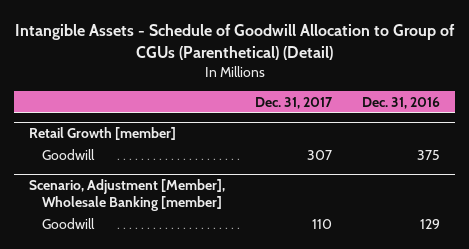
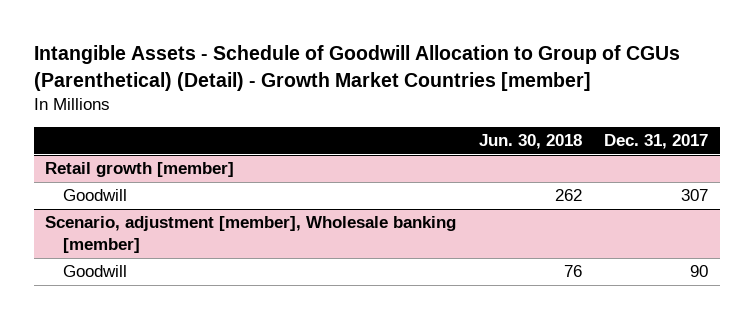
[14,23,455,60] Intangible Assets - Schedule of Goodwill Allocation to Group of CGUs (Parenthetical) (Detail) -> [33,45,680,91] Intangible Assets - Schedule of Goodwill Allocation to Group of CGUs (Parenthetical) (Detail) - Growth Market Countries [member]
[362,96,441,109] Dec. 31, 2016 -> none
none -> [478,134,582,150] Jun. 30, 2018
[29,127,177,141] Retail Growth [member] -> [45,162,235,178] Retail growth [member]
[29,179,226,212] Scenario, Adjustment [Member], Wholesale Banking [member] -> [45,216,457,254] Scenario, adjustment [member], Wholesale banking [member]
[312,218,333,229] 110 -> [690,265,709,278] 90

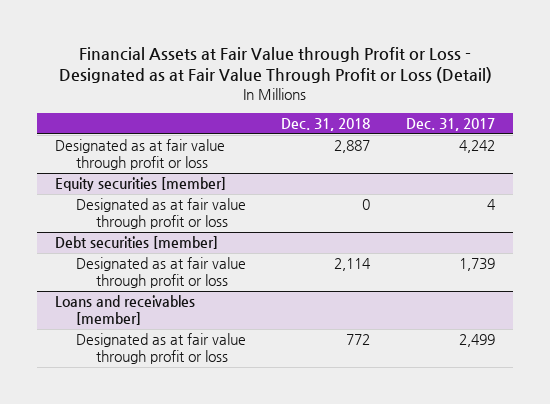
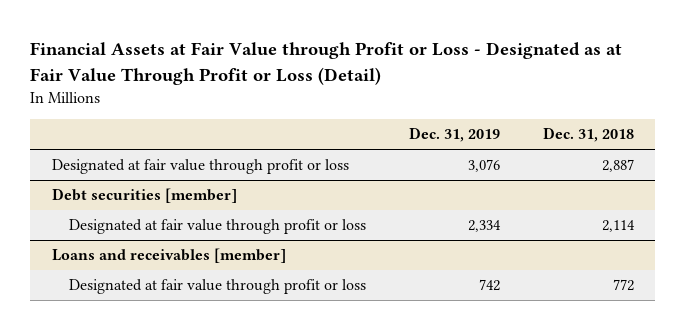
[406,118,496,132] Dec. 31, 2017 -> none
none -> [408,127,500,143] Dec. 31, 2019
[54,177,226,192] Equity securities [member] -> none
[75,198,246,230] Designated as at fair value through profit or loss -> none
[54,139,225,171] Designated as at fair value through profit or loss -> [51,159,349,175] Designated at fair value through profit or loss
[75,257,246,289] Designated as at fair value through profit or loss -> [69,219,367,235] Designated at fair value through profit or loss
[75,333,246,365] Designated as at fair value through profit or loss -> [69,279,367,295] Designated at fair value through profit or loss

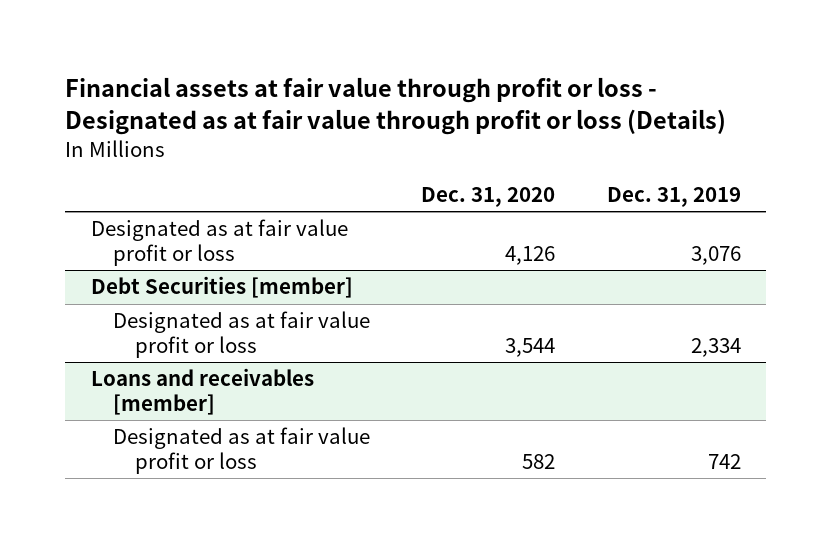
[30,42,623,85] Financial Assets at Fair Value through Profit or Loss - Designated as at Fair Value Through Profit or Loss (Detail) -> [65,77,727,135] Financial assets at fair value through profit or loss - Designated as at fair value through profit or loss (Details)
[542,127,634,143] Dec. 31, 2018 -> none
none -> [421,186,556,207] Dec. 31, 2020
[51,159,349,175] Designated at fair value through profit or loss -> [91,219,349,266] Designated as at fair value profit or loss
[51,188,237,204] Debt securities [member] -> [91,276,354,299] Debt Securities [member]
[69,219,367,235] Designated at fair value through profit or loss -> [112,311,370,358] Designated as at fair value profit or loss
[69,279,367,295] Designated at fair value through profit or loss -> [112,427,370,474] Designated as at fair value profit or loss

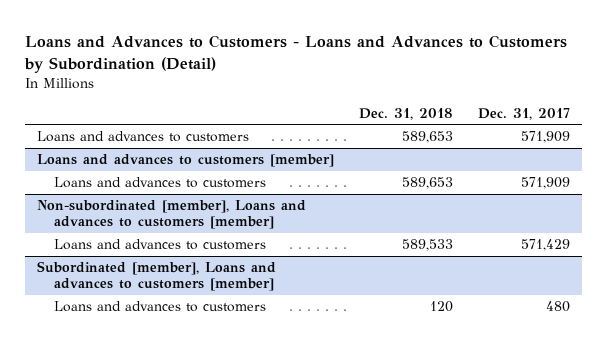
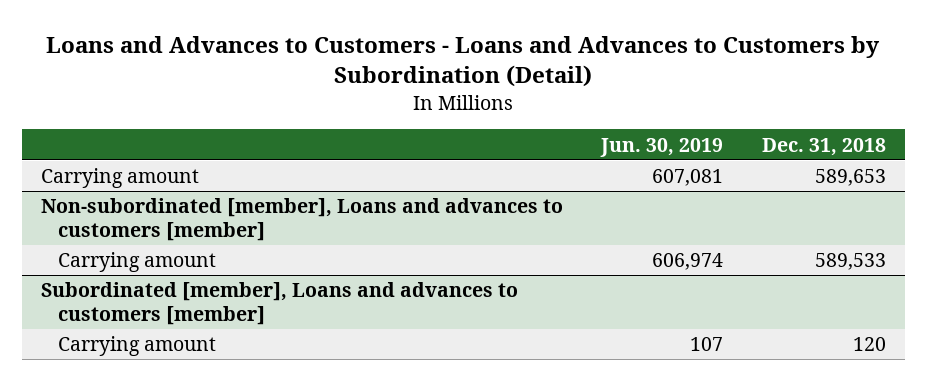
[477,108,570,121] Dec. 31, 2017 -> none
none -> [600,137,724,157] Jun. 30, 2019
[37,154,335,168] Loans and advances to customers [member] -> none
[54,177,267,189] Loans and advances to customers -> none
[37,131,250,143] Loans and advances to customers -> [41,168,200,189] Carrying amount
[54,239,267,251] Loans and advances to customers -> [57,252,216,273] Carrying amount
[54,301,267,313] Loans and advances to customers -> [57,336,216,357] Carrying amount

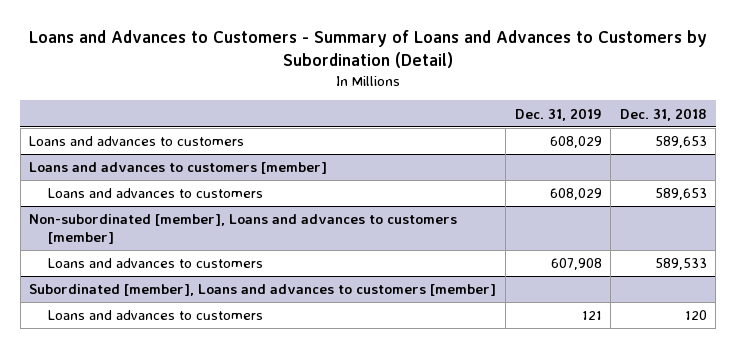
[46,35,881,88] Loans and Advances to Customers - Loans and Advances to Customers by Subordination (Detail) -> [29,29,708,68] Loans and Advances to Customers - Summary of Loans and Advances to Customers by Subordination (Detail)
[600,137,724,157] Jun. 30, 2019 -> none
none -> [514,107,602,121] Dec. 31, 2019
[41,168,200,189] Carrying amount -> [29,136,245,147] Loans and advances to customers
none -> [29,162,328,175] Loans and advances to customers [member]
none -> [48,188,264,199] Loans and advances to customers
[57,252,216,273] Carrying amount -> [48,258,264,269] Loans and advances to customers
[57,336,216,357] Carrying amount -> [48,310,264,321] Loans and advances to customers

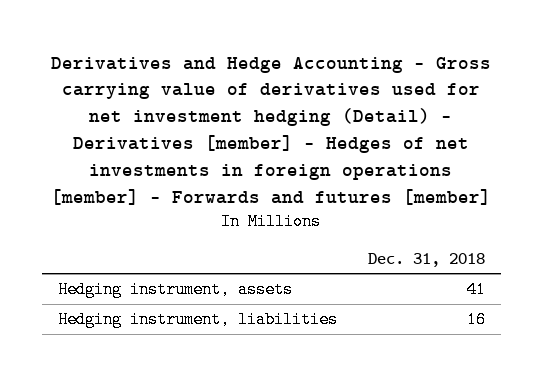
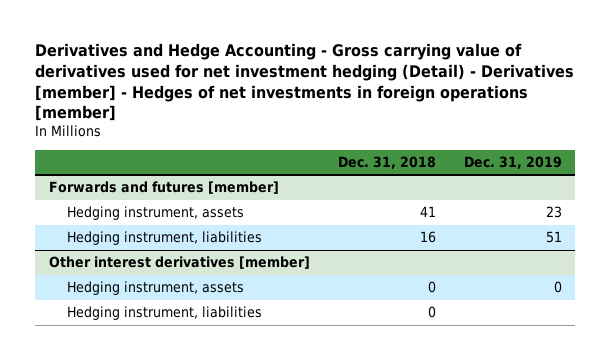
[51,56,492,205] Derivatives and Hedge Accounting - Gross carrying value of derivatives used for net investment hedging (Detail) - Derivatives [member] - Hedges of net investments in foreign operations [member] - Forwards and futures [member] -> [35,43,575,122] Derivatives and Hedge Accounting - Gross carrying value of derivatives used for net investment hedging (Detail) - Derivatives [member] - Hedges of net investments in foreign operations [member]
none -> [463,155,562,169] Dec. 31, 2019
none -> [49,181,280,195] Forwards and futures [member]
none -> [49,256,311,270] Other interest derivatives [member]
none -> [67,281,245,296] Hedging instrument, assets
none -> [67,306,263,321] Hedging instrument, liabilities

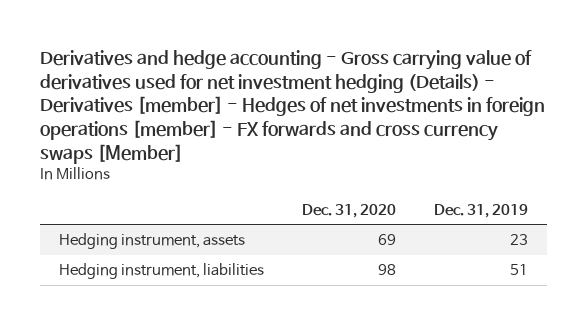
[35,43,575,122] Derivatives and Hedge Accounting - Gross carrying value of derivatives used for net investment hedging (Detail) - Derivatives [member] - Hedges of net investments in foreign operations [member] -> [40,49,546,164] Derivatives and hedge accounting - Gross carrying value of derivatives used for net investment hedging (Details) - Derivatives [member] - Hedges of net investments in foreign operations [member] - FX forwards and cross currency swaps [Member]
[337,155,436,169] Dec. 31, 2018 -> none
none -> [302,203,397,218] Dec. 31, 2020
[49,181,280,195] Forwards and futures [member] -> none
[49,256,311,270] Other interest derivatives [member] -> none
[67,281,245,296] Hedging instrument, assets -> none
[67,306,263,321] Hedging instrument, liabilities -> none

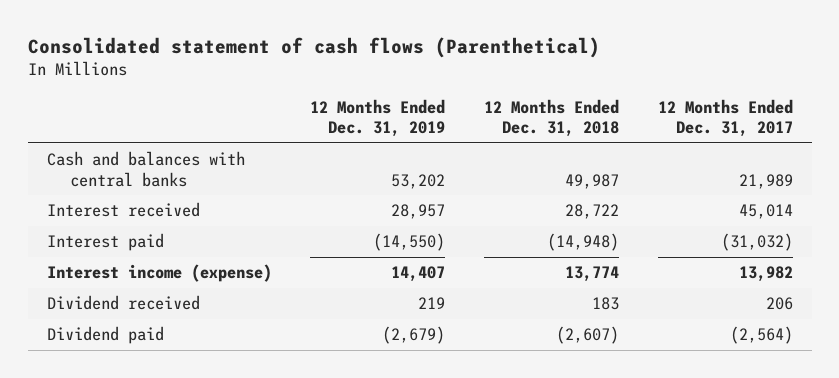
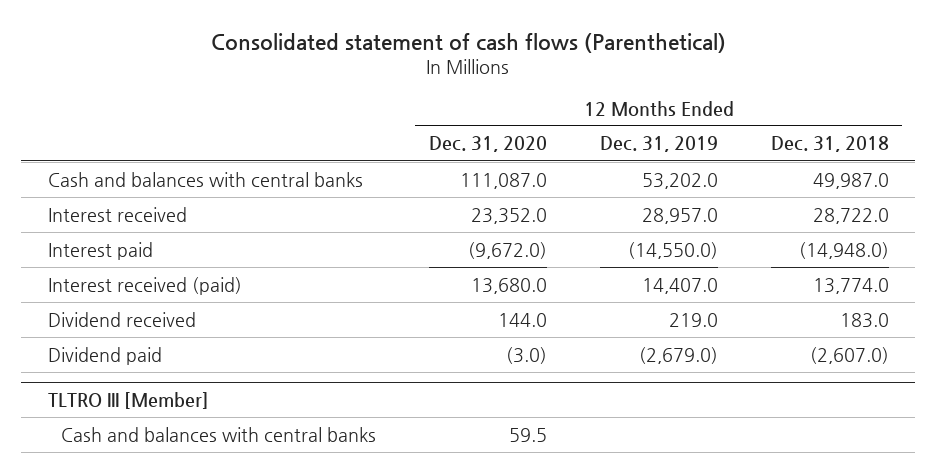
[657,98,793,138] 12 Months Ended Dec. 31, 2017 -> none
none -> [428,136,547,153] Dec. 31, 2020
[46,264,272,283] Interest income (expense) -> none
[391,173,446,189] 53,202 -> [641,172,718,189] 53,202.0
[564,173,619,189] 49,987 -> [812,172,889,189] 49,987.0
[391,204,446,220] 28,957 -> [641,207,718,224] 28,957.0
[564,204,619,220] 28,722 -> [812,207,889,224] 28,722.0
[373,233,446,252] (14,550) -> [627,241,718,259] (14,550.0)
[546,233,619,252] (14,948) -> [798,241,889,259] (14,948.0)
none -> [47,276,242,295] Interest received (paid)
[418,297,446,310] 219 -> [668,312,718,327] 219.0
[591,297,619,311] 183 -> [839,312,889,328] 183.0
[382,326,446,345] (2,679) -> [638,346,718,364] (2,679.0)
[555,326,619,345] (2,607) -> [809,346,889,364] (2,607.0)
none -> [47,392,209,410] TLTRO III [Member]
none -> [60,426,376,442] Cash and balances with central banks

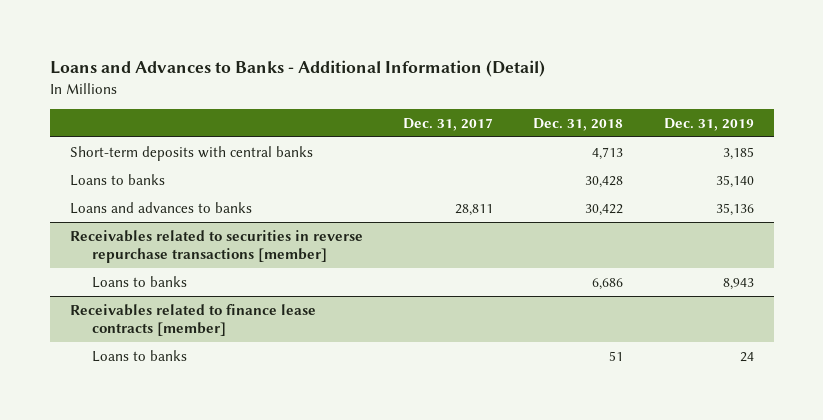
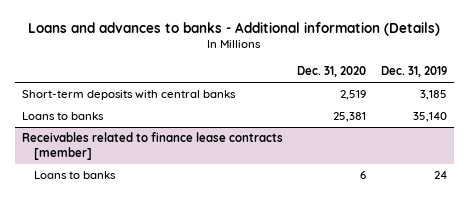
[49,60,545,78] Loans and Advances to Banks - Additional Information (Detail) -> [28,21,441,36] Loans and advances to banks - Additional information (Details)
[402,117,493,131] Dec. 31, 2017 -> none
[533,117,624,131] Dec. 31, 2018 -> none
none -> [297,66,367,78] Dec. 31, 2020
[69,201,252,214] Loans and advances to banks -> none
[69,229,363,264] Receivables related to securities in reverse repurchase transactions [member] -> none
[91,275,187,288] Loans to banks -> none

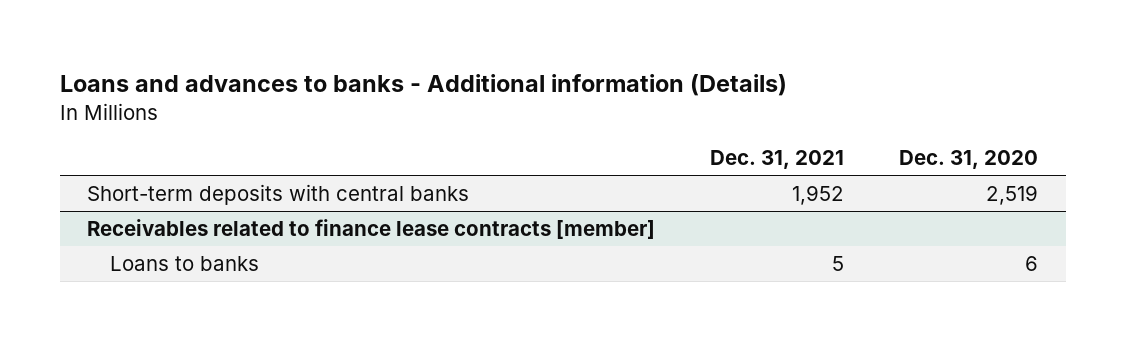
[380,66,447,78] Dec. 31, 2019 -> none
none -> [710,150,845,170] Dec. 31, 2021
[21,112,104,121] Loans to banks -> none

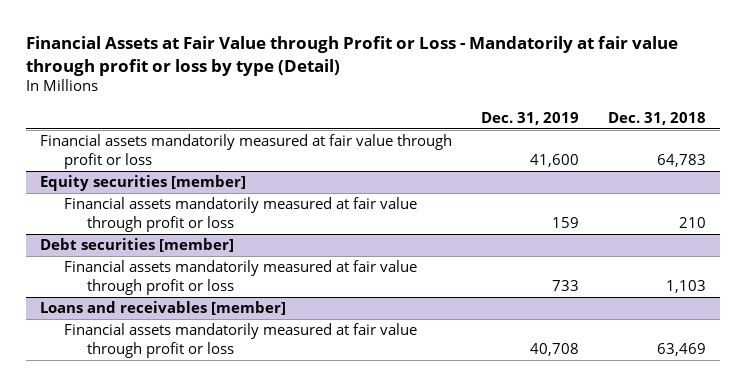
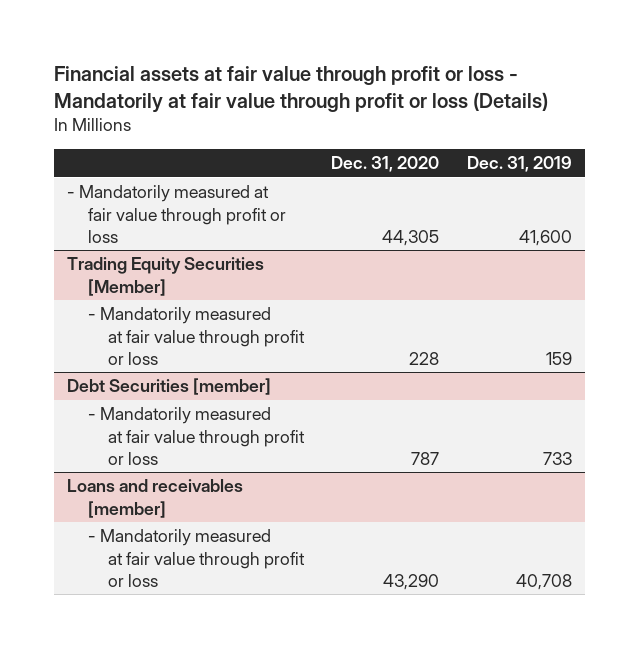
[26,35,679,76] Financial Assets at Fair Value through Profit or Loss - Mandatorily at fair value through profit or loss by type (Detail) -> [53,65,548,113] Financial assets at fair value through profit or loss - Mandatorily at fair value through profit or loss (Details)
[607,111,706,125] Dec. 31, 2018 -> none
none -> [331,156,440,173] Dec. 31, 2020
[40,134,453,169] Financial assets mandatorily measured at fair value through profit or loss -> [67,185,286,243] - Mandatorily measured at fair value through profit or loss
[40,175,247,192] Equity securities [member] -> [67,257,265,296] Trading Equity Securities [Member]
[63,197,417,232] Financial assets mandatorily measured at fair value through profit or loss -> [87,307,306,365] - Mandatorily measured at fair value through profit or loss
[40,238,235,253] Debt securities [member] -> [67,378,272,396] Debt Securities [member]
[63,260,417,295] Financial assets mandatorily measured at fair value through profit or loss -> [87,407,306,465] - Mandatorily measured at fair value through profit or loss
[63,323,417,358] Financial assets mandatorily measured at fair value through profit or loss -> [87,529,306,587] - Mandatorily measured at fair value through profit or loss

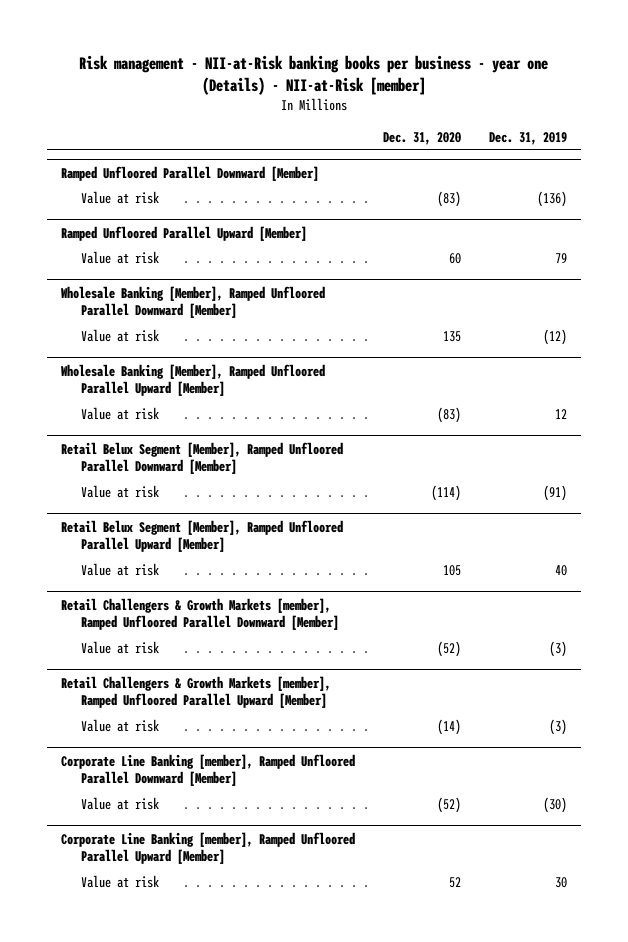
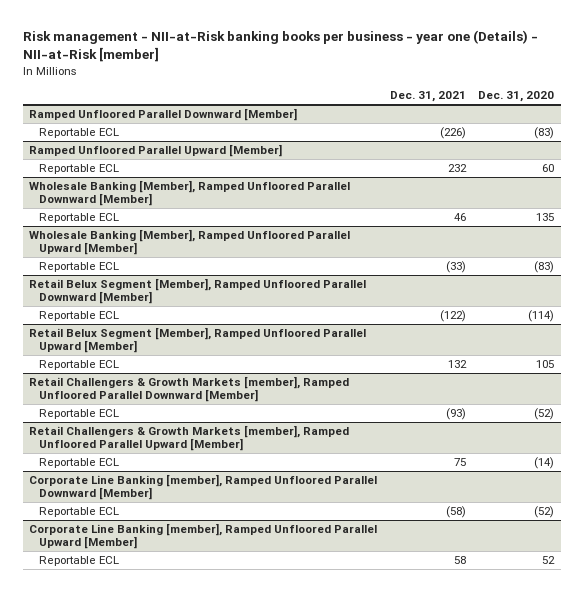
[488,132,567,146] Dec. 31, 2019 -> none
none -> [389,91,466,103] Dec. 31, 2021
[80,190,159,204] Value at risk -> [39,128,120,139] Reportable ECL
[80,250,159,264] Value at risk -> [39,164,120,175] Reportable ECL
[80,328,159,342] Value at risk -> [39,213,120,224] Reportable ECL
[80,406,159,420] Value at risk -> [39,262,120,273] Reportable ECL
[80,484,159,498] Value at risk -> [39,311,120,322] Reportable ECL
[80,562,159,576] Value at risk -> [39,360,120,371] Reportable ECL
[80,640,159,654] Value at risk -> [39,409,120,420] Reportable ECL
[80,718,159,732] Value at risk -> [39,458,120,469] Reportable ECL
[80,796,159,810] Value at risk -> [39,507,120,518] Reportable ECL
[80,874,159,888] Value at risk -> [39,556,120,567] Reportable ECL

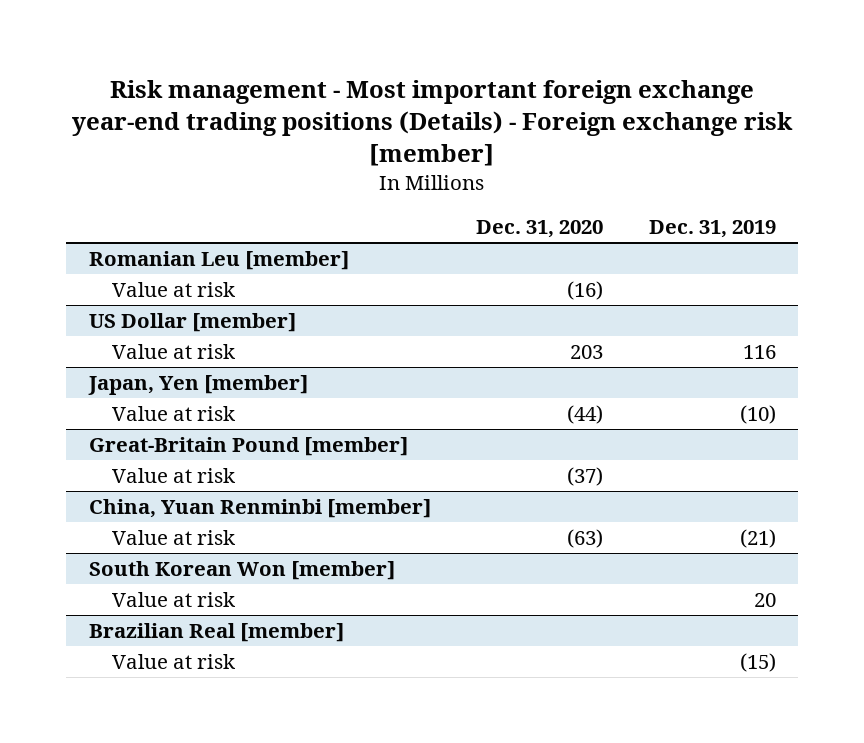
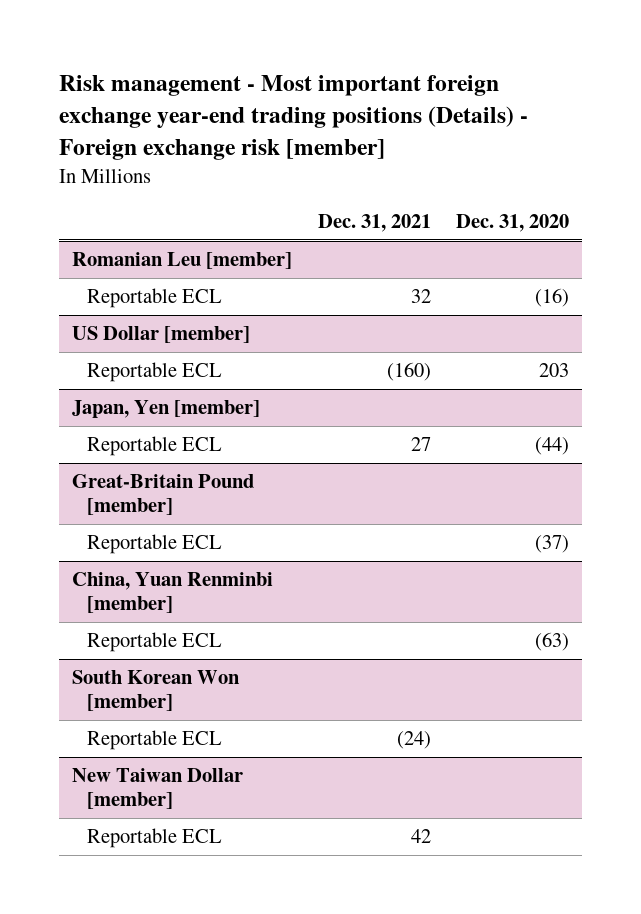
[648,220,776,239] Dec. 31, 2019 -> none
none -> [317,214,431,233] Dec. 31, 2021
[111,281,236,297] Value at risk -> [86,288,222,309] Reportable ECL
[111,343,236,359] Value at risk -> [86,362,222,383] Reportable ECL
[111,405,236,421] Value at risk -> [86,436,222,457] Reportable ECL
[111,467,236,483] Value at risk -> [86,534,222,555] Reportable ECL
[111,529,236,545] Value at risk -> [86,632,222,653] Reportable ECL
[111,591,236,607] Value at risk -> [86,730,222,751] Reportable ECL
[88,622,344,642] Brazilian Real [member] -> [72,768,244,810] New Taiwan Dollar [member]
[111,653,236,669] Value at risk -> [86,828,222,849] Reportable ECL

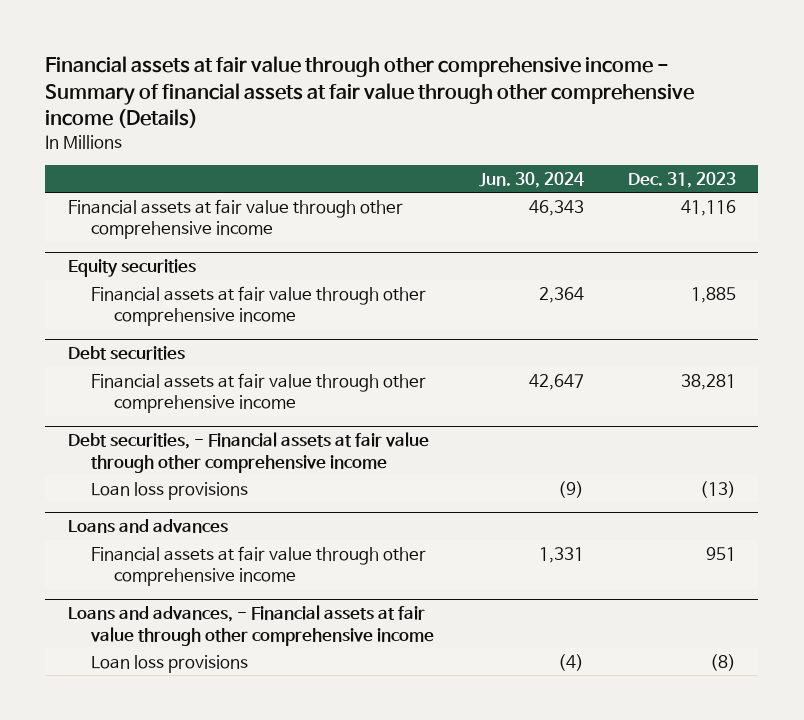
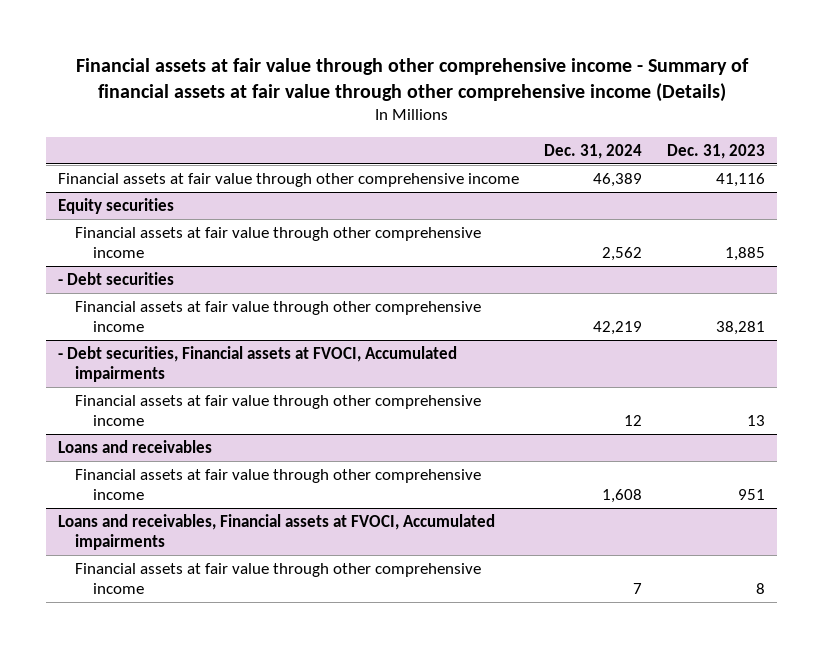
[478,171,584,188] Jun. 30, 2024 -> none
none -> [544,143,643,159] Dec. 31, 2024
[67,346,185,361] Debt securities -> [58,271,175,285] - Debt securities
[67,432,429,474] Debt securities, - Financial assets at fair value through other comprehensive income -> none
[90,481,248,500] Loan loss provisions -> none
none -> [58,345,458,382] - Debt securities, Financial assets at FVOCI, Accumulated impairments
none -> [75,394,482,426] Financial assets at fair value through other comprehensive income
[67,519,228,534] Loans and advances -> [58,439,213,453] Loans and receivables
[67,605,434,647] Loans and advances, - Financial assets at fair value through other comprehensive income -> none
[90,654,248,673] Loan loss provisions -> none
none -> [58,513,496,550] Loans and receivables, Financial assets at FVOCI, Accumulated impairments
none -> [75,562,482,594] Financial assets at fair value through other comprehensive income

